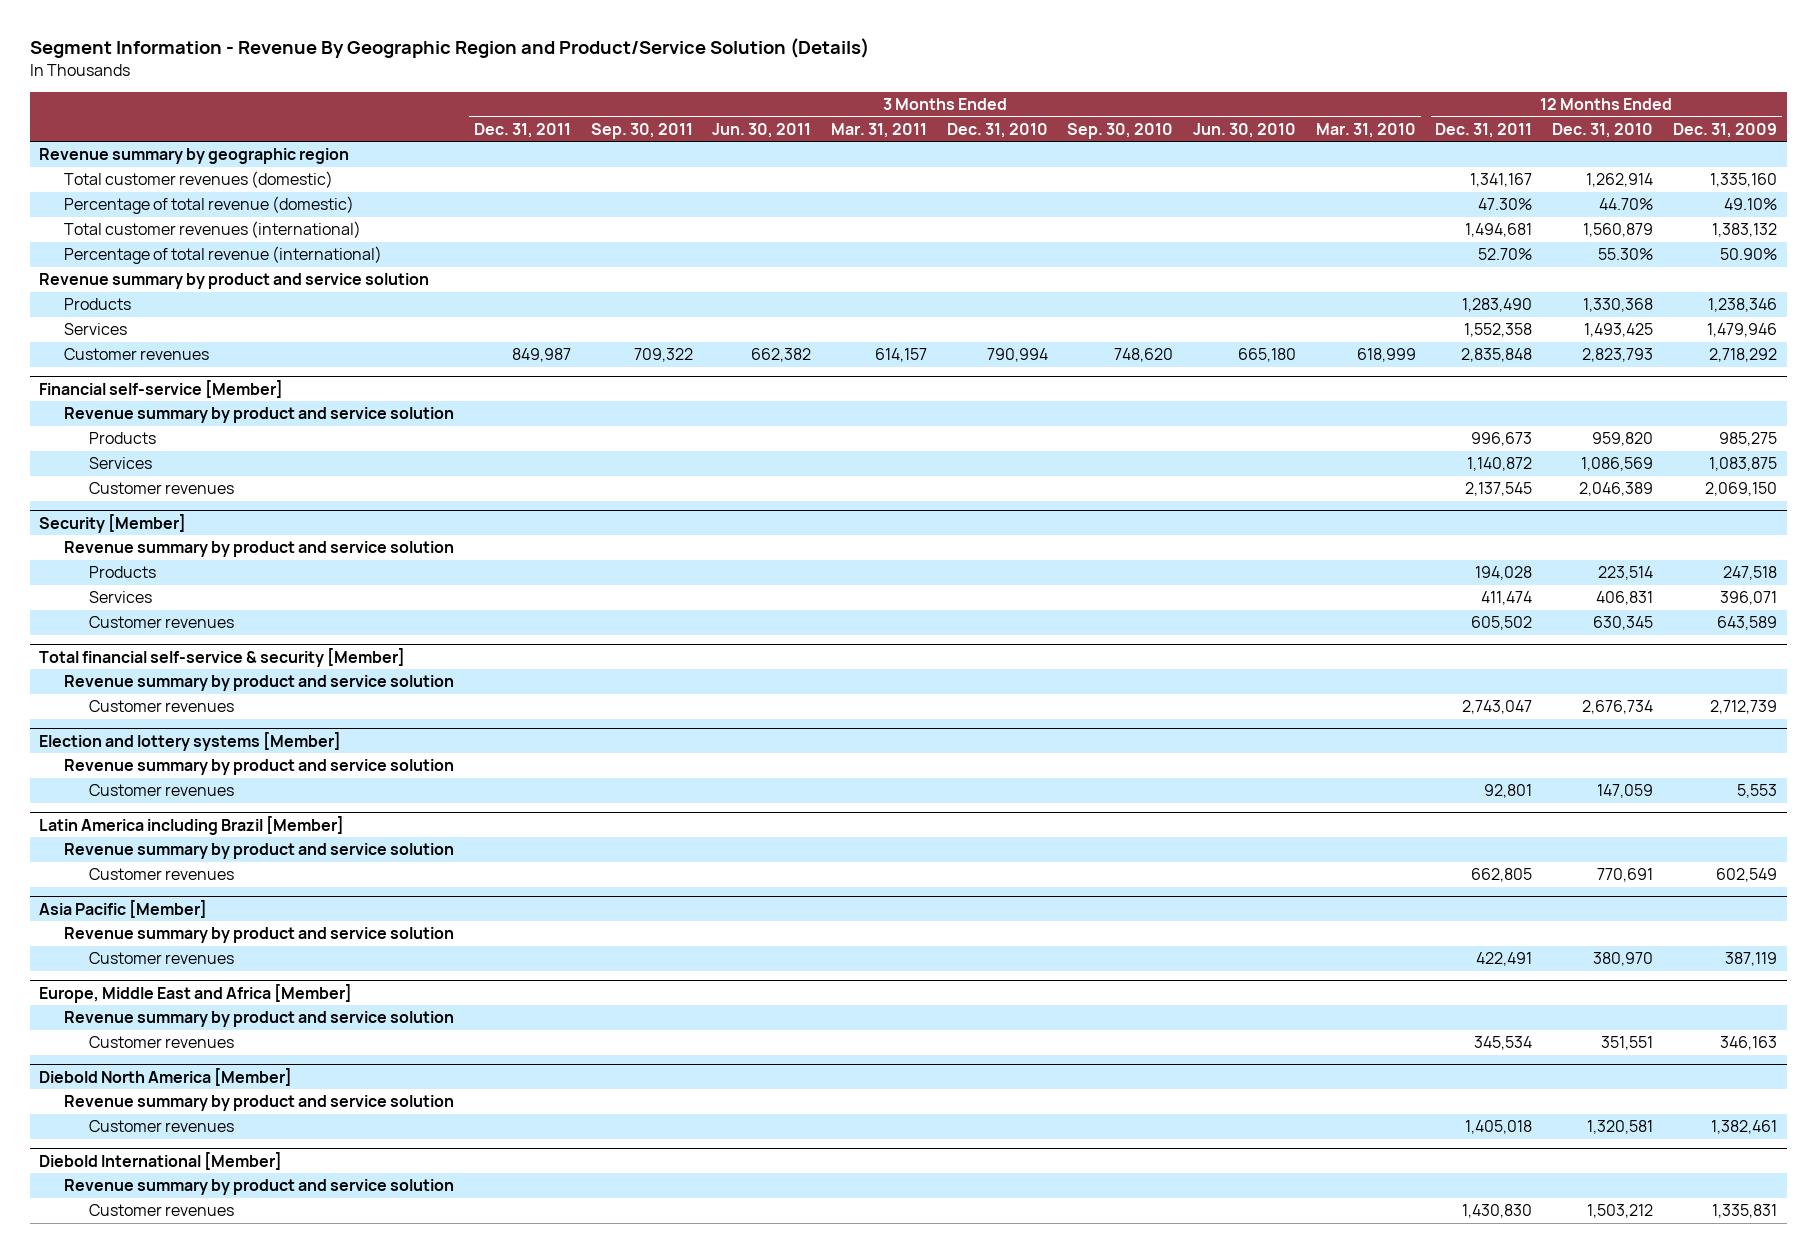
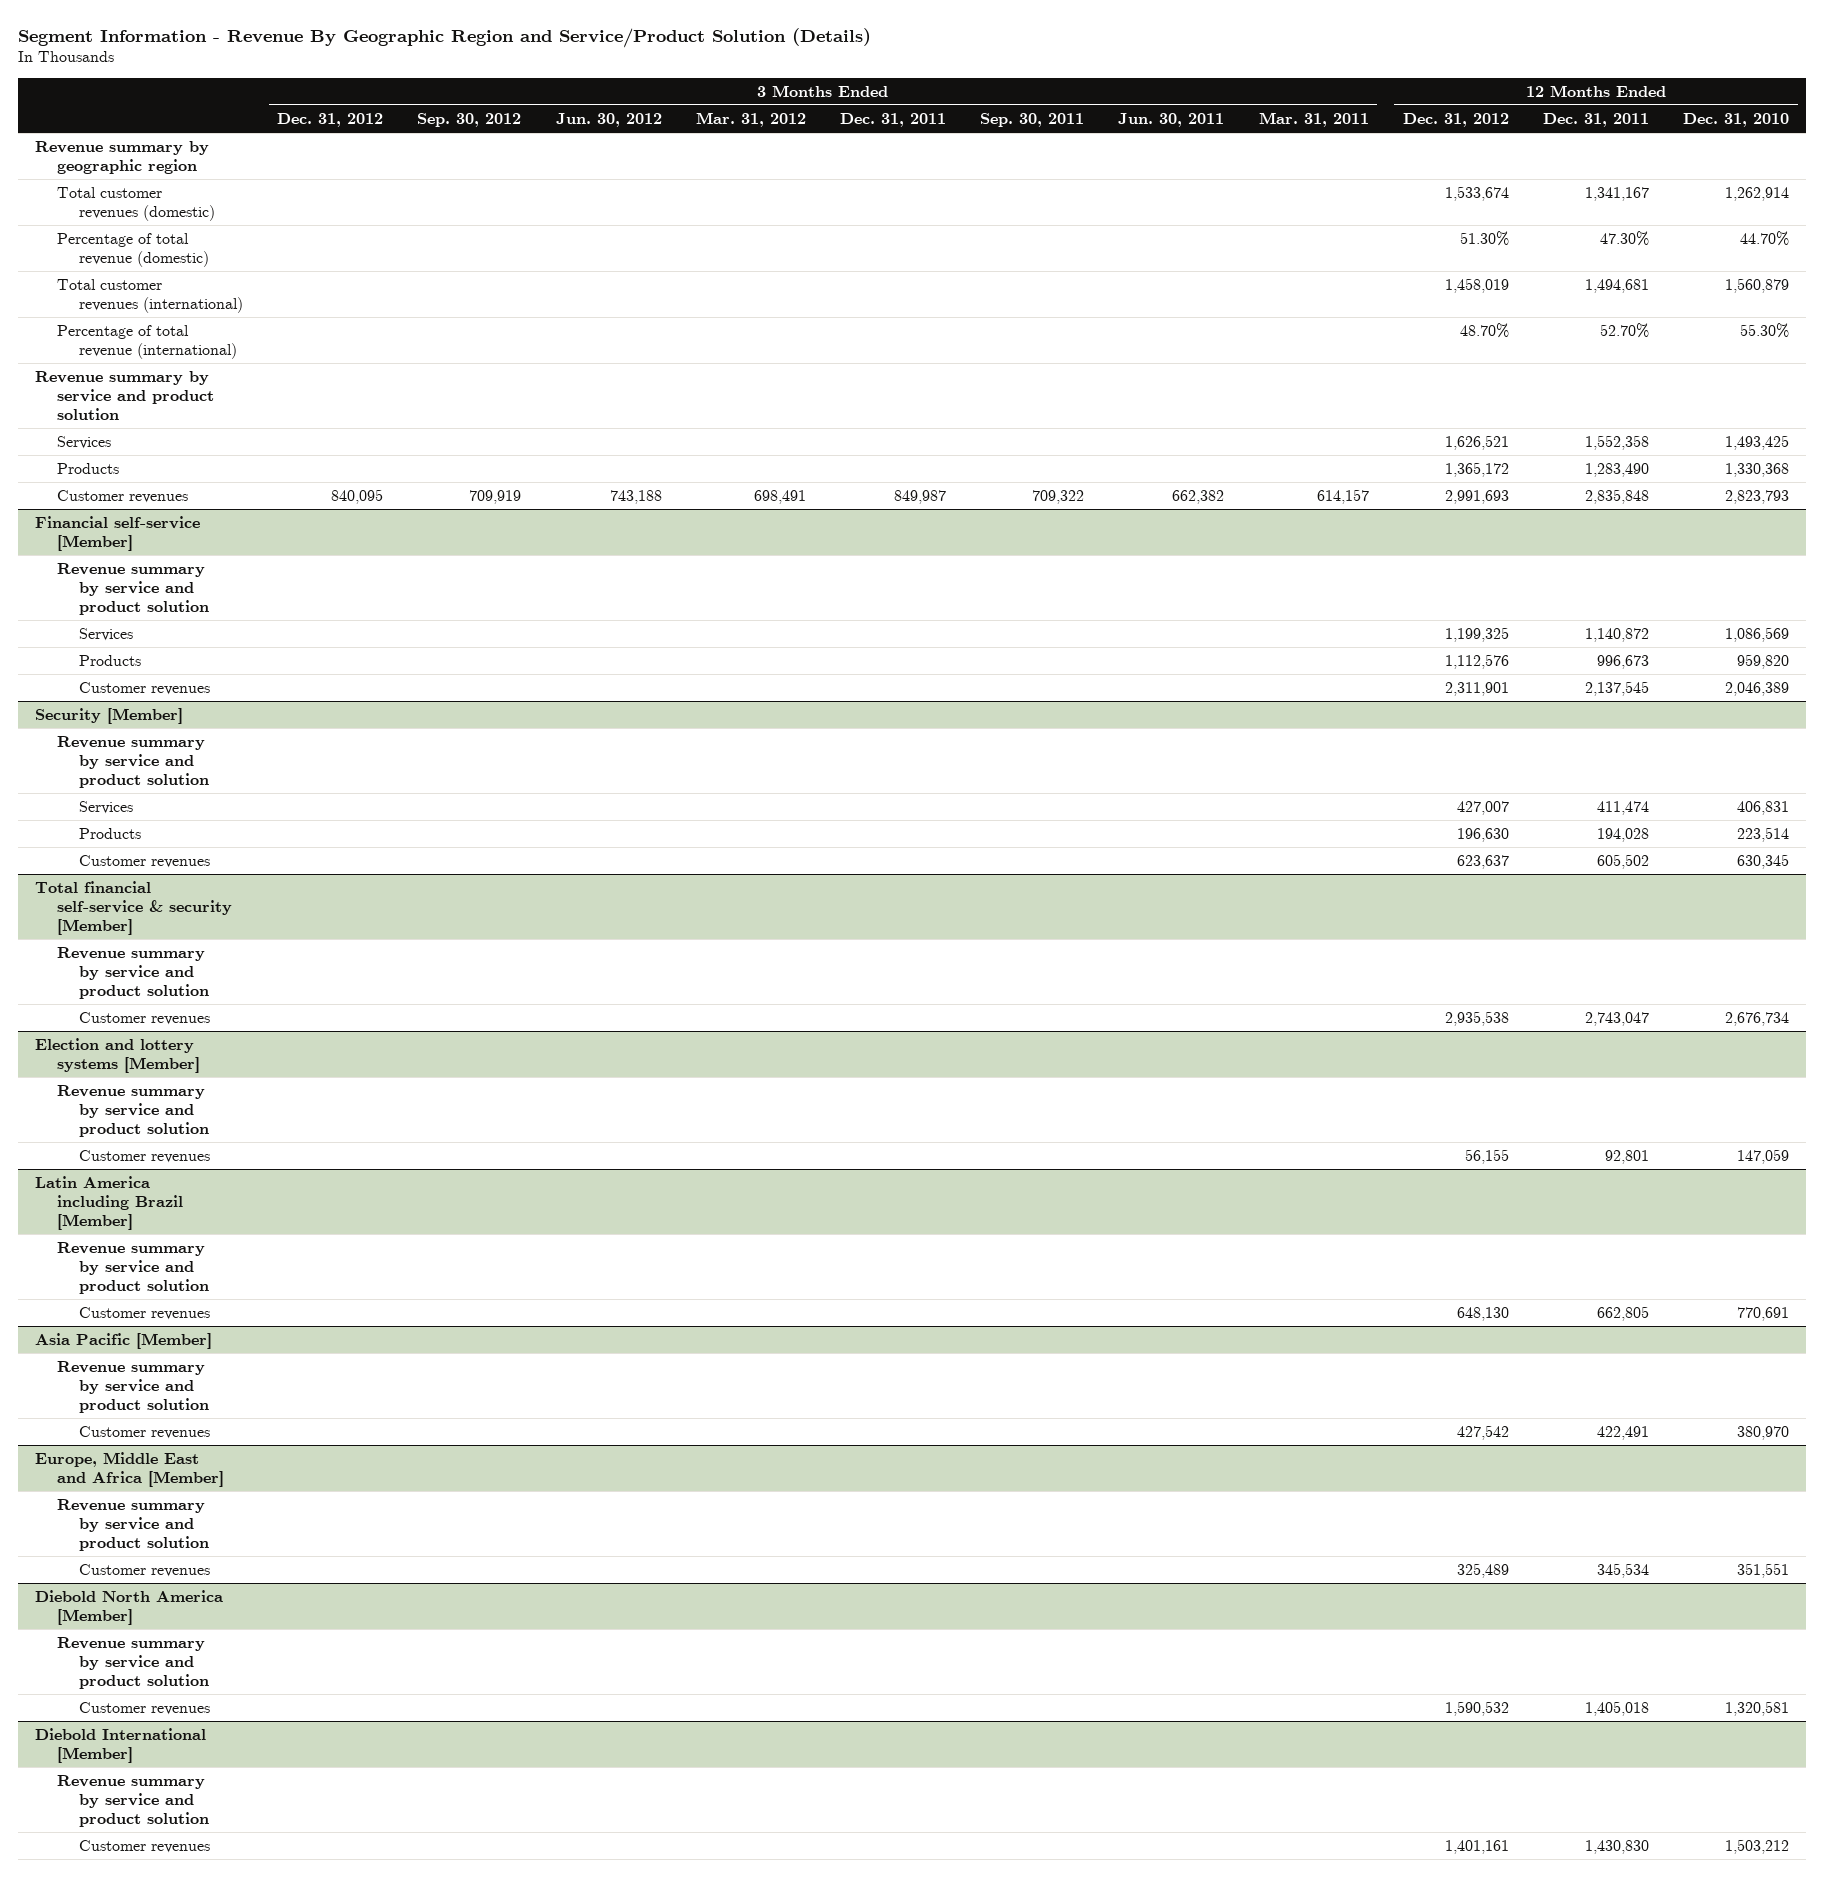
[29,38,869,59] Segment Information - Revenue By Geographic Region and Product/Service Solution (Details) -> [17,27,871,48] Segment Information - Revenue By Geographic Region and Service/Product Solution (Details)
[946,122,1048,138] Dec. 31, 2010 -> none
[1067,122,1174,139] Sep. 30, 2010 -> none
[1193,122,1297,138] Jun. 30, 2010 -> none
[1315,122,1416,138] Mar. 31, 2010 -> none
[1672,122,1777,138] Dec. 31, 2009 -> none
none -> [277,112,384,127] Dec. 31, 2012
none -> [417,112,522,127] Sep. 30, 2012
none -> [555,112,662,127] Jun. 30, 2012
none -> [695,111,806,127] Mar. 31, 2012
none -> [1402,112,1509,127] Dec. 31, 2012
[39,273,430,290] Revenue summary by product and service solution -> [35,370,215,420] Revenue summary by service and product solution
[64,298,132,311] Products -> [57,462,120,474] Products
[64,407,455,424] Revenue summary by product and service solution -> [57,562,210,615] Revenue summary by service and product solution
[89,432,157,445] Products -> [79,654,142,666] Products
[64,541,455,558] Revenue summary by product and service solution -> [57,735,210,788] Revenue summary by service and product solution
[89,566,157,579] Products -> [79,827,142,839] Products
[64,675,455,692] Revenue summary by product and service solution -> [57,946,210,999] Revenue summary by service and product solution
[64,759,455,776] Revenue summary by product and service solution -> [57,1084,210,1137] Revenue summary by service and product solution
[64,843,455,860] Revenue summary by product and service solution -> [57,1241,210,1294] Revenue summary by service and product solution
[64,927,455,944] Revenue summary by product and service solution -> [57,1360,210,1413] Revenue summary by service and product solution
[64,1011,455,1028] Revenue summary by product and service solution -> [57,1498,210,1551] Revenue summary by service and product solution
[64,1095,455,1112] Revenue summary by product and service solution -> [57,1636,210,1689] Revenue summary by service and product solution
[64,1179,455,1196] Revenue summary by product and service solution -> [57,1774,210,1827] Revenue summary by service and product solution

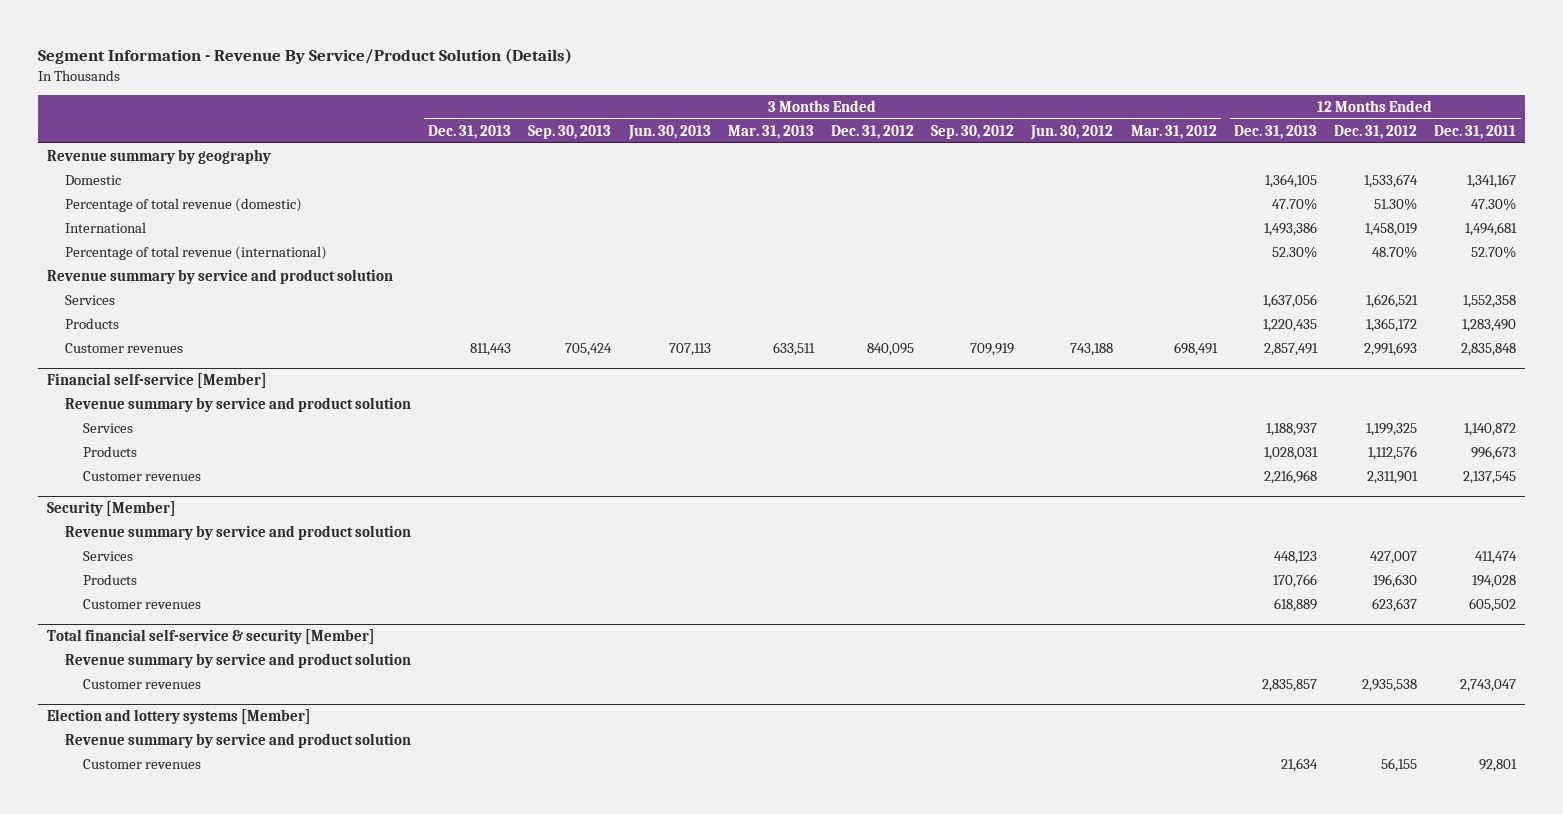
[17,27,871,48] Segment Information - Revenue By Geographic Region and Service/Product Solution (Details) -> [38,47,573,64] Segment Information - Revenue By Service/Product Solution (Details)
[839,112,946,127] Dec. 31, 2011 -> none
[980,112,1085,127] Sep. 30, 2011 -> none
[1118,112,1225,127] Jun. 30, 2011 -> none
[1258,111,1369,127] Mar. 31, 2011 -> none
[1683,112,1790,127] Dec. 31, 2010 -> none
none -> [428,124,512,139] Dec. 31, 2013
none -> [528,124,612,139] Sep. 30, 2013
none -> [627,124,711,140] Jun. 30, 2013
none -> [727,124,814,139] Mar. 31, 2013
none -> [1233,124,1317,139] Dec. 31, 2013
[35,140,210,174] Revenue summary by geographic region -> [47,148,272,164] Revenue summary by geography
[57,186,216,221] Total customer revenues (domestic) -> [64,174,121,185] Domestic
[57,278,244,313] Total customer revenues (international) -> [64,221,146,233] International
[35,1175,184,1230] Latin America including Brazil [Member] -> none
[57,1241,210,1294] Revenue summary by service and product solution -> none
[79,1306,211,1320] Customer revenues -> none
[35,1332,213,1349] Asia Pacific [Member] -> none
[57,1360,210,1413] Revenue summary by service and product solution -> none
[79,1425,211,1439] Customer revenues -> none
[35,1451,225,1487] Europe, Middle East and Africa [Member] -> none
[57,1498,210,1551] Revenue summary by service and product solution -> none
[79,1563,211,1577] Customer revenues -> none
[35,1589,224,1625] Diebold North America [Member] -> none
[57,1636,210,1689] Revenue summary by service and product solution -> none
[79,1701,211,1715] Customer revenues -> none
[35,1727,207,1763] Diebold International [Member] -> none
[57,1774,210,1827] Revenue summary by service and product solution -> none
[79,1839,211,1853] Customer revenues -> none

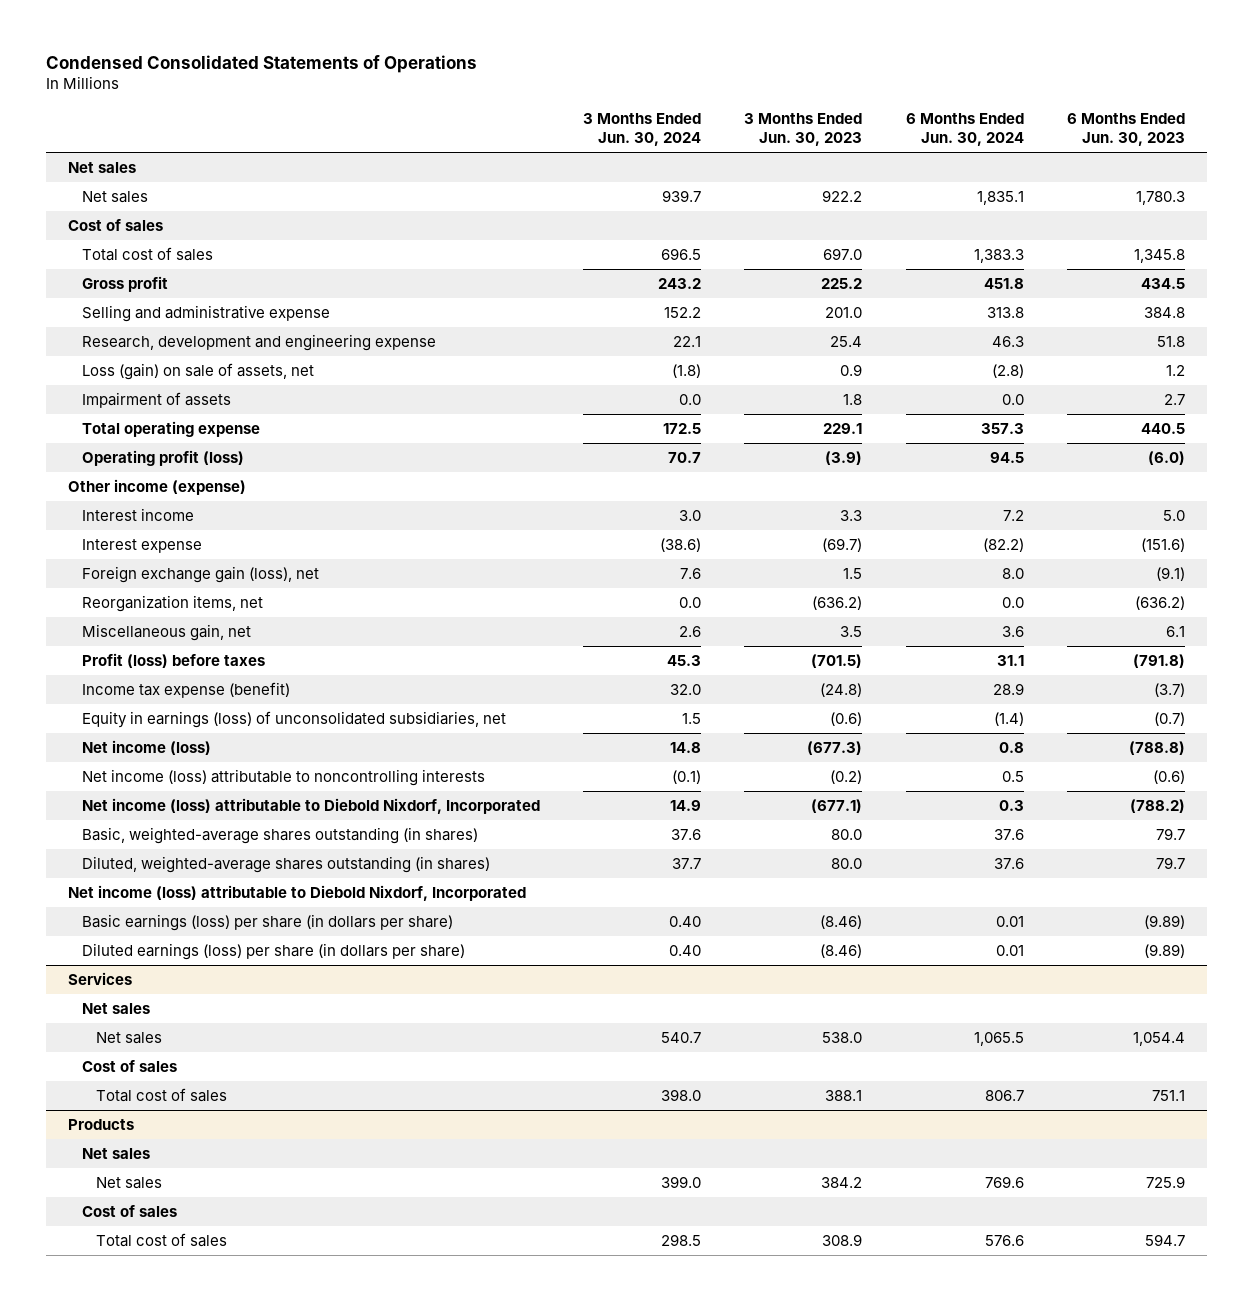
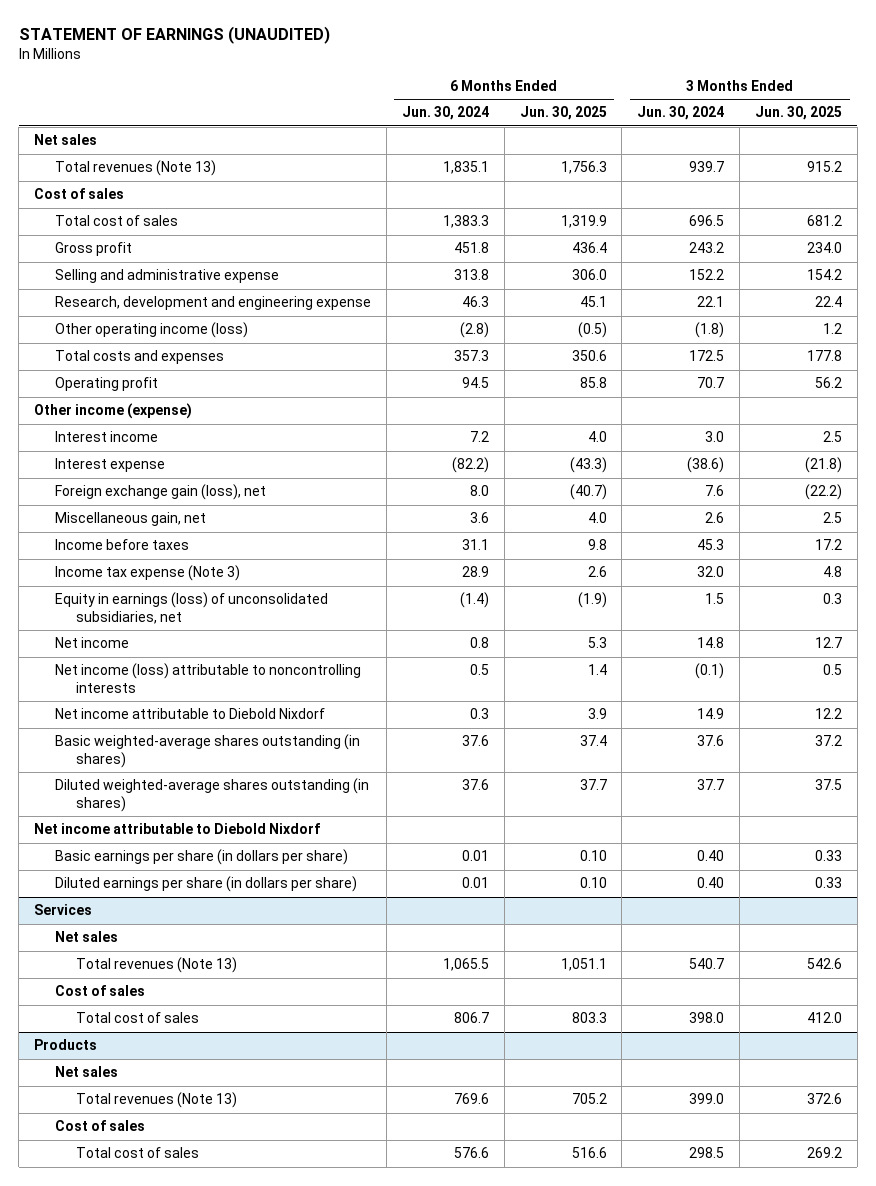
[46,55,478,74] Condensed Consolidated Statements of Operations -> [18,26,330,45] STATEMENT OF EARNINGS (UNAUDITED)
[744,112,863,147] 3 Months Ended Jun. 30, 2023 -> none
[1067,112,1186,147] 6 Months Ended Jun. 30, 2023 -> none
none -> [519,106,607,121] Jun. 30, 2025
none -> [755,106,843,121] Jun. 30, 2025
[81,190,148,203] Net sales -> [55,160,217,177] Total revenues (Note 13)
[81,391,231,408] Impairment of assets -> none
[81,362,314,380] Loss (gain) on sale of assets, net -> [55,322,249,339] Other operating income (loss)
[81,420,260,437] Total operating expense -> [55,350,225,365] Total costs and expenses
[81,449,244,466] Operating profit (loss) -> [55,377,159,392] Operating profit
[81,594,263,612] Reorganization items, net -> none
[81,652,265,668] Profit (loss) before taxes -> [55,539,190,551] Income before taxes
[81,681,290,698] Income tax expense (benefit) -> [55,565,241,582] Income tax expense (Note 3)
[81,739,211,755] Net income (loss) -> [55,637,130,649] Net income
[81,797,540,814] Net income (loss) attributable to Diebold Nixdorf, Incorporated -> [55,708,326,720] Net income attributable to Diebold Nixdorf
[81,826,478,844] Basic, weighted-average shares outstanding (in shares) -> [55,734,361,768] Basic weighted-average shares outstanding (in shares)
[81,855,490,873] Diluted, weighted-average shares outstanding (in shares) -> [55,778,370,812] Diluted weighted-average shares outstanding (in shares)
[67,884,526,901] Net income (loss) attributable to Diebold Nixdorf, Incorporated -> [33,823,320,835] Net income attributable to Diebold Nixdorf
[81,913,453,931] Basic earnings (loss) per share (in dollars per share) -> [55,849,349,866] Basic earnings per share (in dollars per share)
[81,942,465,960] Diluted earnings (loss) per share (in dollars per share) -> [55,876,358,893] Diluted earnings per share (in dollars per share)
[95,1031,162,1044] Net sales -> [76,957,238,974] Total revenues (Note 13)
[95,1176,162,1189] Net sales -> [76,1092,238,1109] Total revenues (Note 13)

